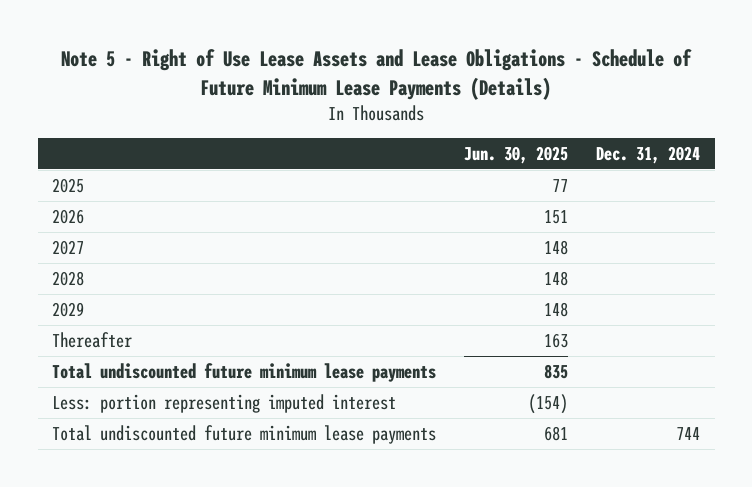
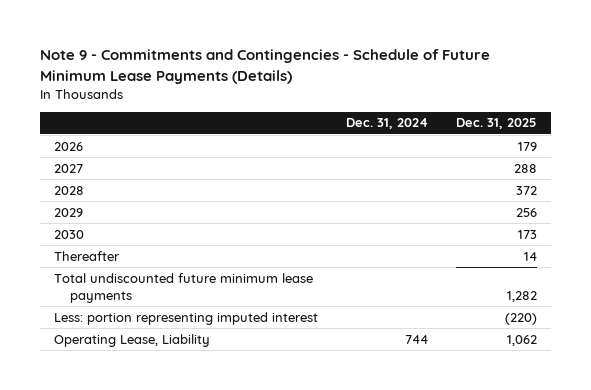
[61,49,693,101] Note 5 - Right of Use Lease Assets and Lease Obligations - Schedule of Future Minimum Lease Payments (Details) -> [39,49,490,84] Note 9 - Commitments and Contingencies - Schedule of Future Minimum Lease Payments (Details)
[464,145,569,164] Jun. 30, 2025 -> none
none -> [456,118,538,130] Dec. 31, 2025
[51,177,84,193] 2025 -> none
none -> [53,229,84,239] 2030
[51,424,436,444] Total undiscounted future minimum lease payments -> [53,333,210,347] Operating Lease, Liability

